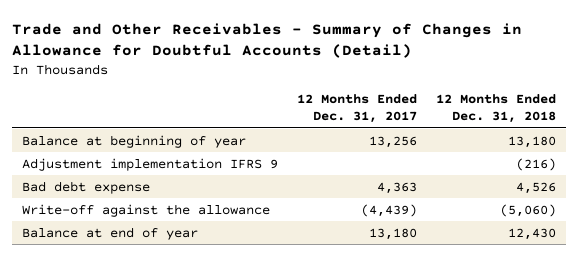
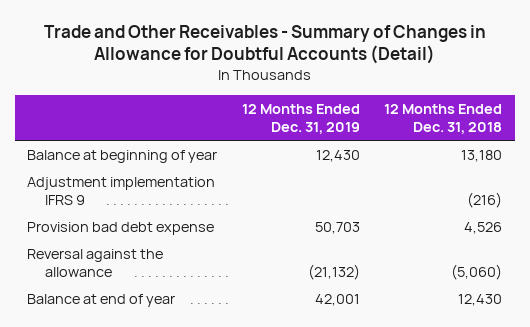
[296,93,417,124] 12 Months Ended Dec. 31, 2017 -> none
none -> [241,103,360,135] 12 Months Ended Dec. 31, 2019
[21,180,150,194] Bad debt expense -> [27,221,215,235] Provision bad debt expense
[21,203,270,217] Write-off against the allowance -> [27,248,164,278] Reversal against the allowance

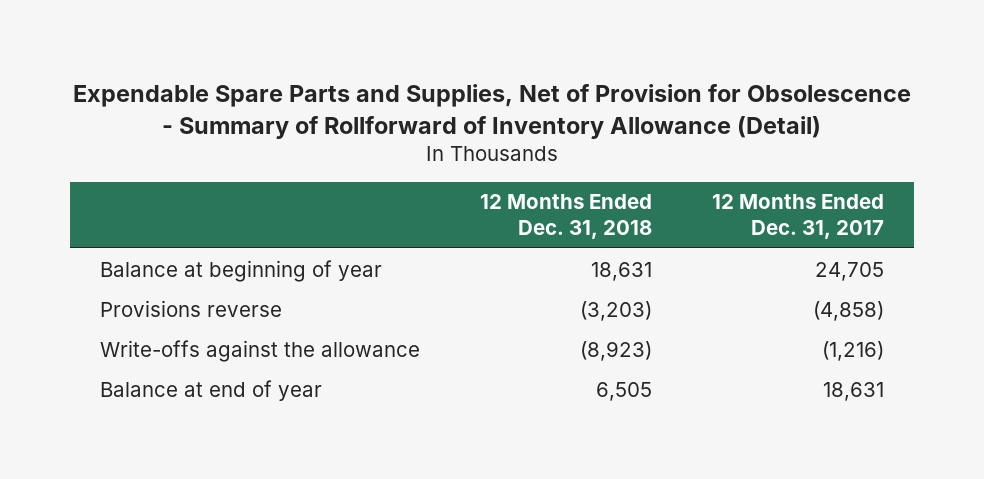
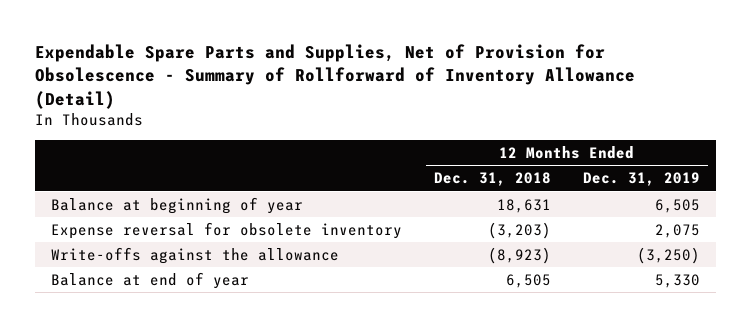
[711,194,884,239] 12 Months Ended Dec. 31, 2017 -> none
none -> [582,172,700,187] Dec. 31, 2019
[100,299,283,317] Provisions reverse -> [51,221,403,239] Expense reversal for obsolete inventory

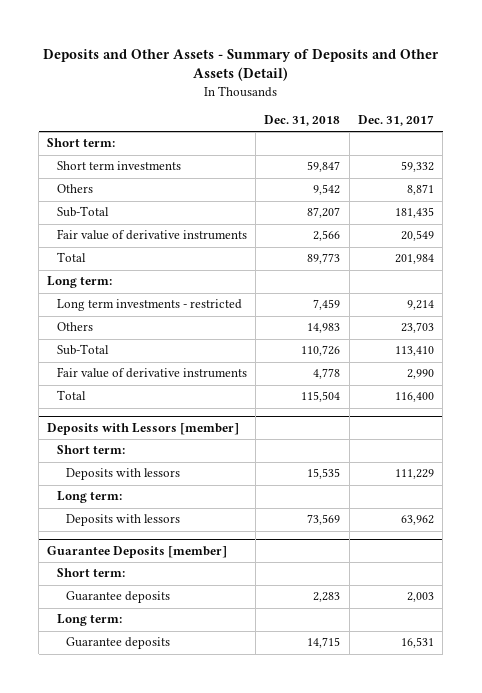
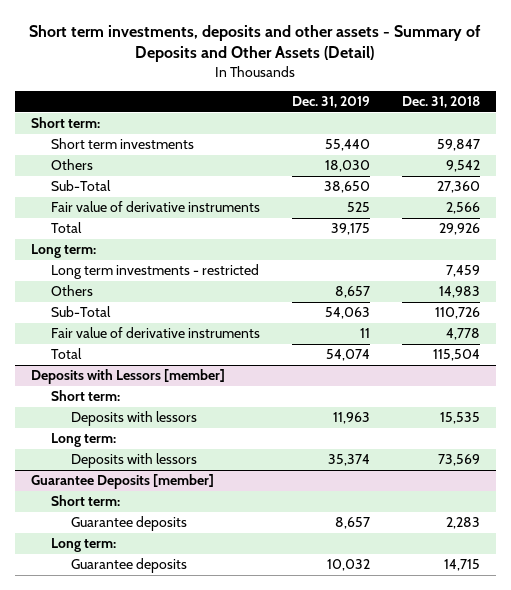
[42,48,439,82] Deposits and Other Assets - Summary of Deposits and Other Assets (Detail) -> [29,24,482,63] Short term investments, deposits and other assets - Summary of Deposits and Other Assets (Detail)
[358,114,435,126] Dec. 31, 2017 -> none
none -> [291,96,370,109] Dec. 31, 2019
[307,207,341,219] 87,207 -> [436,181,480,194] 27,360
[307,253,341,265] 89,773 -> [438,223,480,236] 29,926

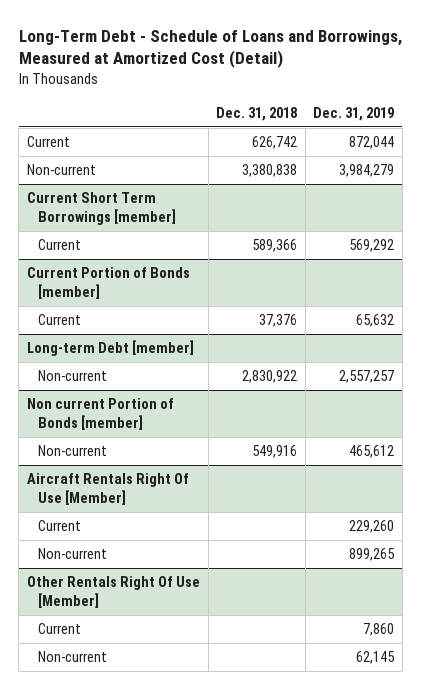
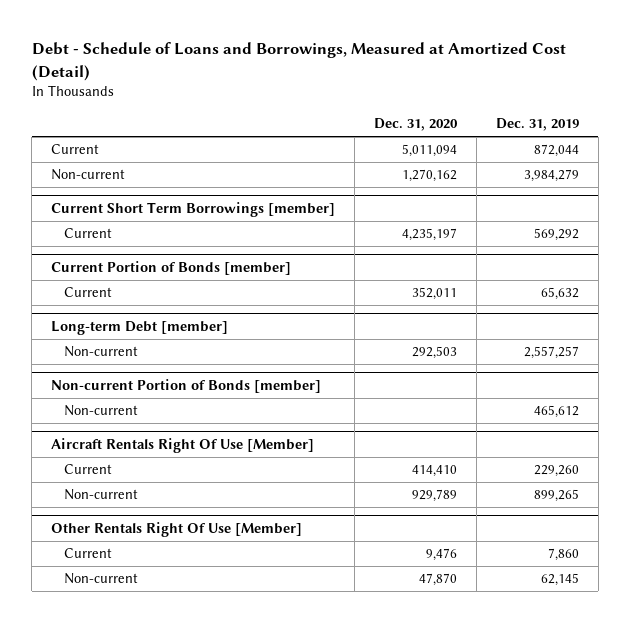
[18,29,402,69] Long-Term Debt - Schedule of Loans and Borrowings, Measured at Amortized Cost (Detail) -> [31,42,566,81] Debt - Schedule of Loans and Borrowings, Measured at Amortized Cost (Detail)
[216,106,298,121] Dec. 31, 2018 -> none
none -> [374,118,459,132] Dec. 31, 2020
[27,398,175,430] Non current Portion of Bonds [member] -> [51,378,322,393] Non-current Portion of Bonds [member]

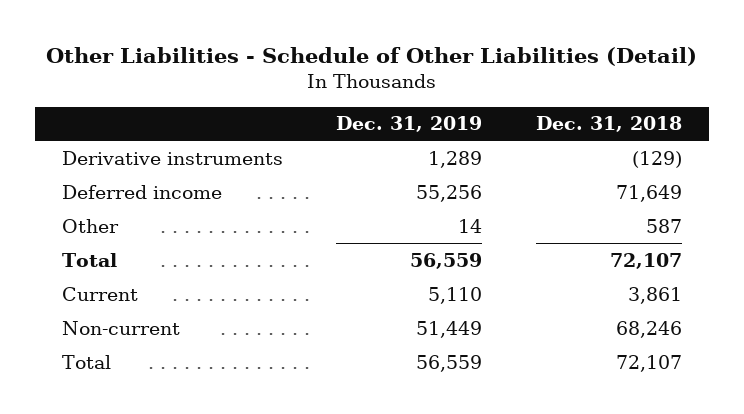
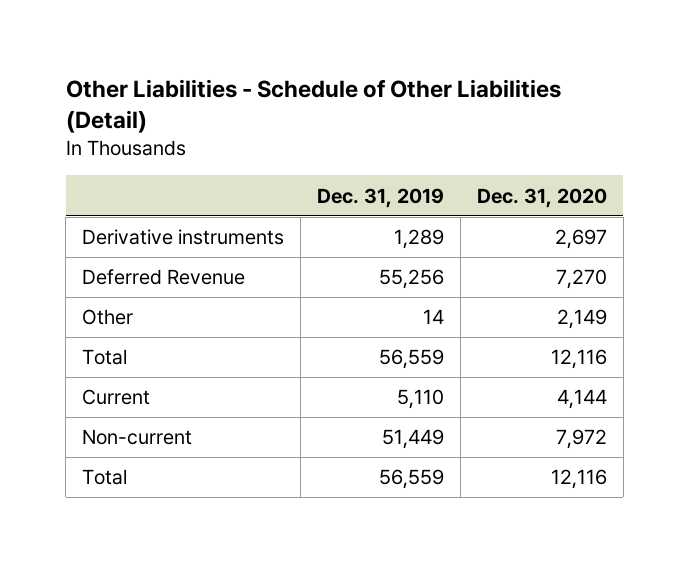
[536,116,683,133] Dec. 31, 2018 -> none
none -> [476,187,607,208] Dec. 31, 2020
[61,184,222,199] Deferred income -> [81,269,245,286] Deferred Revenue

